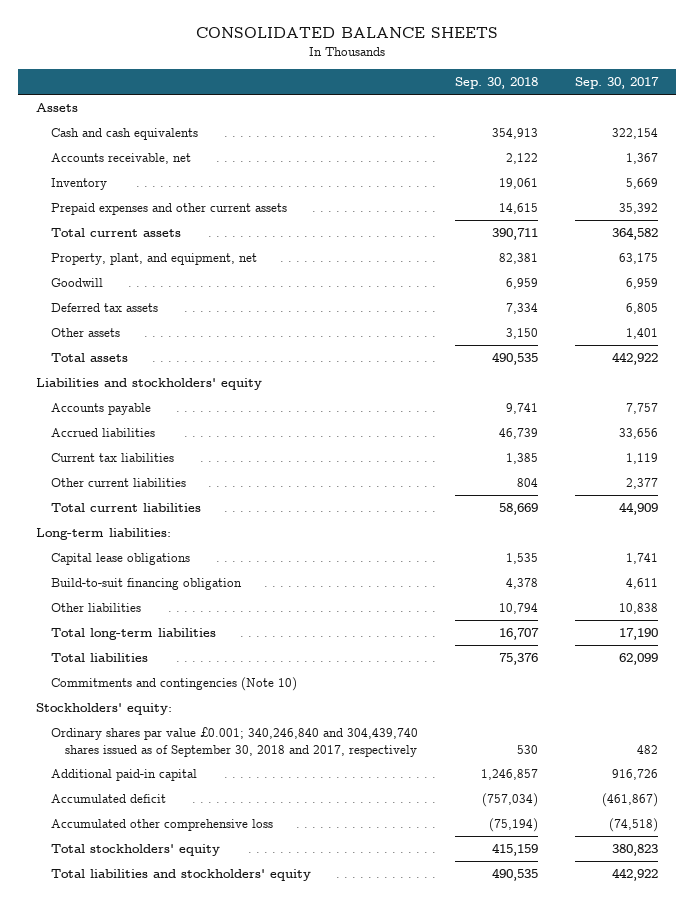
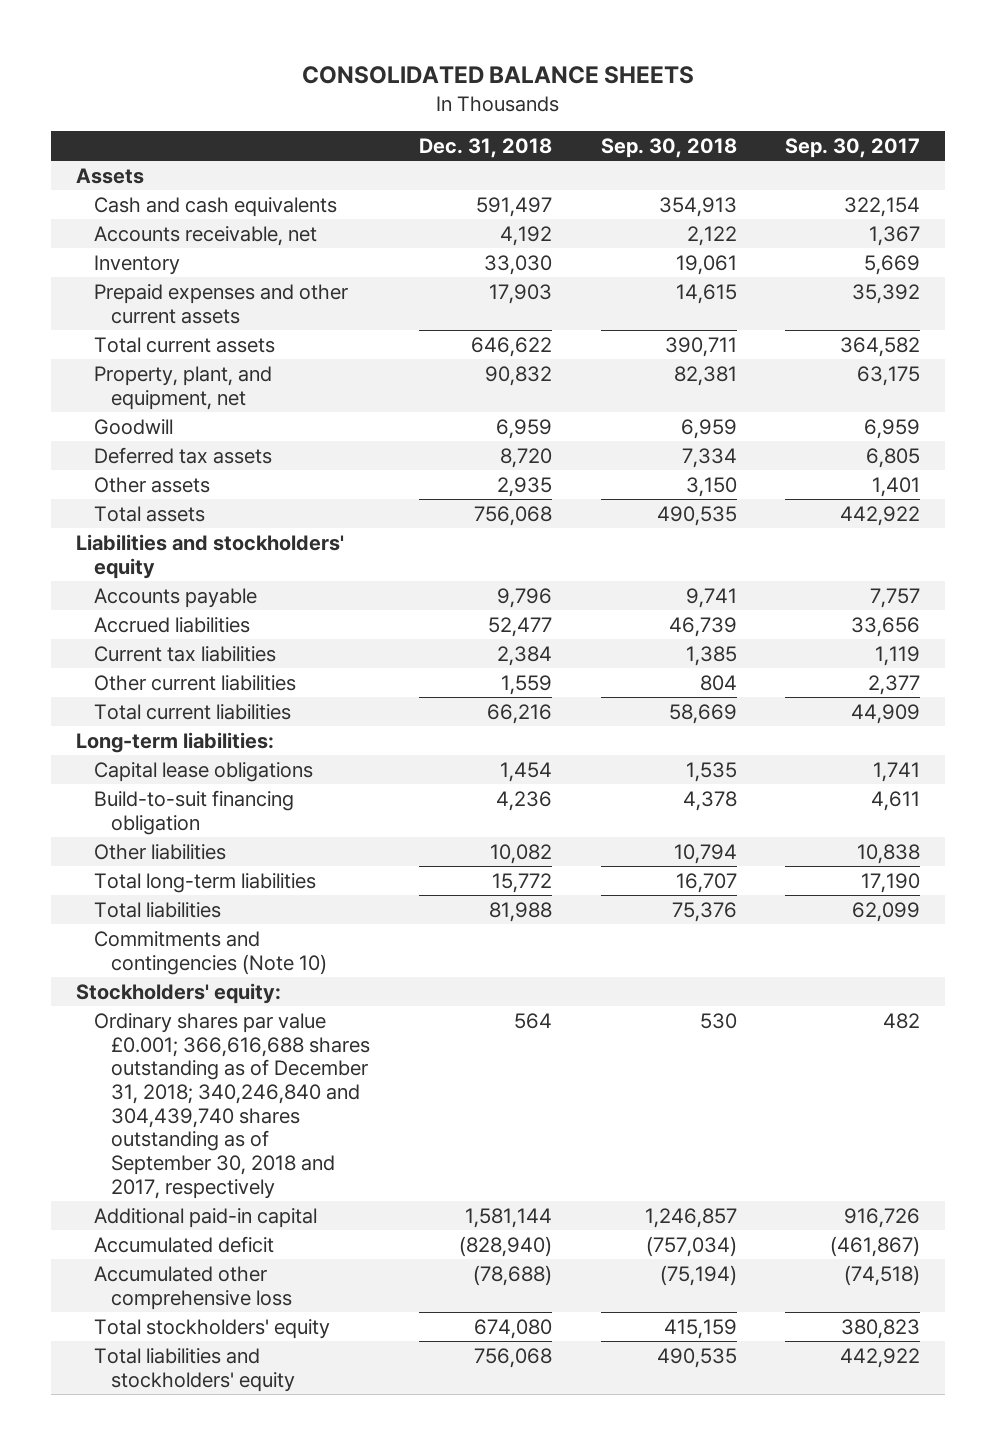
none -> [418,137,552,158] Dec. 31, 2018
[50,726,418,757] Ordinary shares par value £0.001; 340,246,840 and 304,439,740 shares issued as of September 30, 2018 and 2017, respectively -> [93,1012,371,1199] Ordinary shares par value £0.001; 366,616,688 shares outstanding as of December 31, 2018; 340,246,840 and 304,439,740 shares outstanding as of September 30, 2018 and 2017, respectively

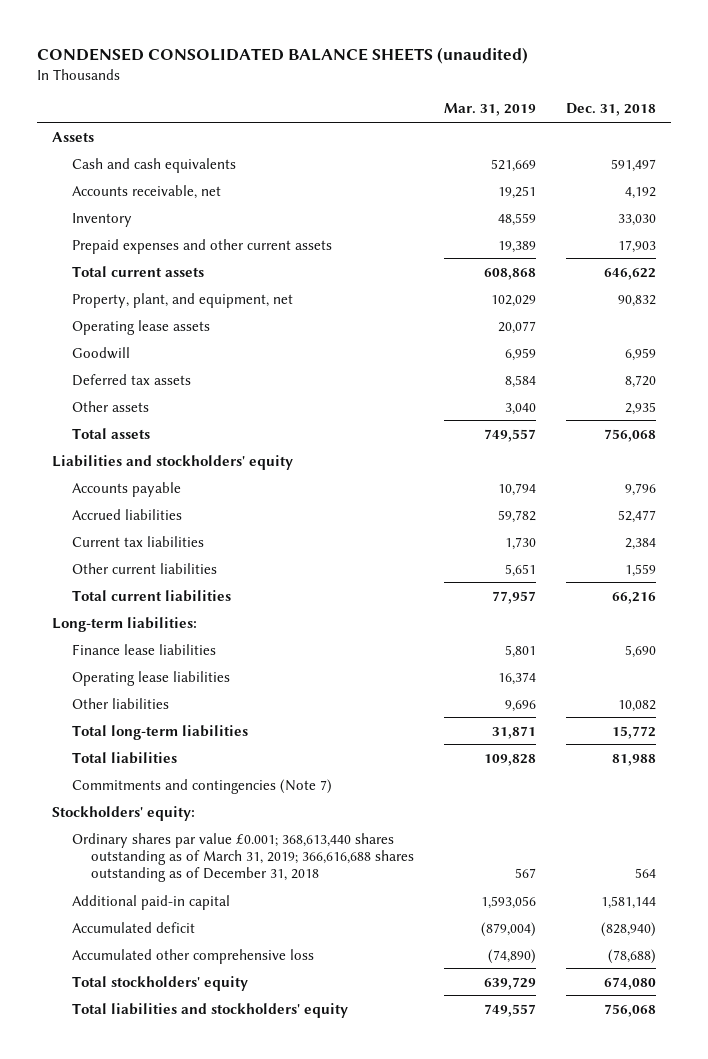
[302,66,695,85] CONSOLIDATED BALANCE SHEETS -> [36,46,528,64] CONDENSED CONSOLIDATED BALANCE SHEETS (unaudited)
[600,137,737,158] Sep. 30, 2018 -> none
[785,137,921,158] Sep. 30, 2017 -> none
none -> [443,103,536,117] Mar. 31, 2019
none -> [71,319,210,335] Operating lease assets
[93,761,313,782] Capital lease obligations -> none
[93,789,294,835] Build-to-suit financing obligation -> none
none -> [71,643,216,655] Finance lease liabilities
none -> [71,670,230,686] Operating lease liabilities
[93,930,328,975] Commitments and contingencies (Note 10) -> [71,778,332,794] Commitments and contingencies (Note 7)
[93,1012,371,1199] Ordinary shares par value £0.001; 366,616,688 shares outstanding as of December 31, 2018; 340,246,840 and 304,439,740 shares outstanding as of September 30, 2018 and 2017, respectively -> [71,832,415,883] Ordinary shares par value £0.001; 368,613,440 shares outstanding as of March 31, 2019; 366,616,688 shares outstanding as of December 31, 2018

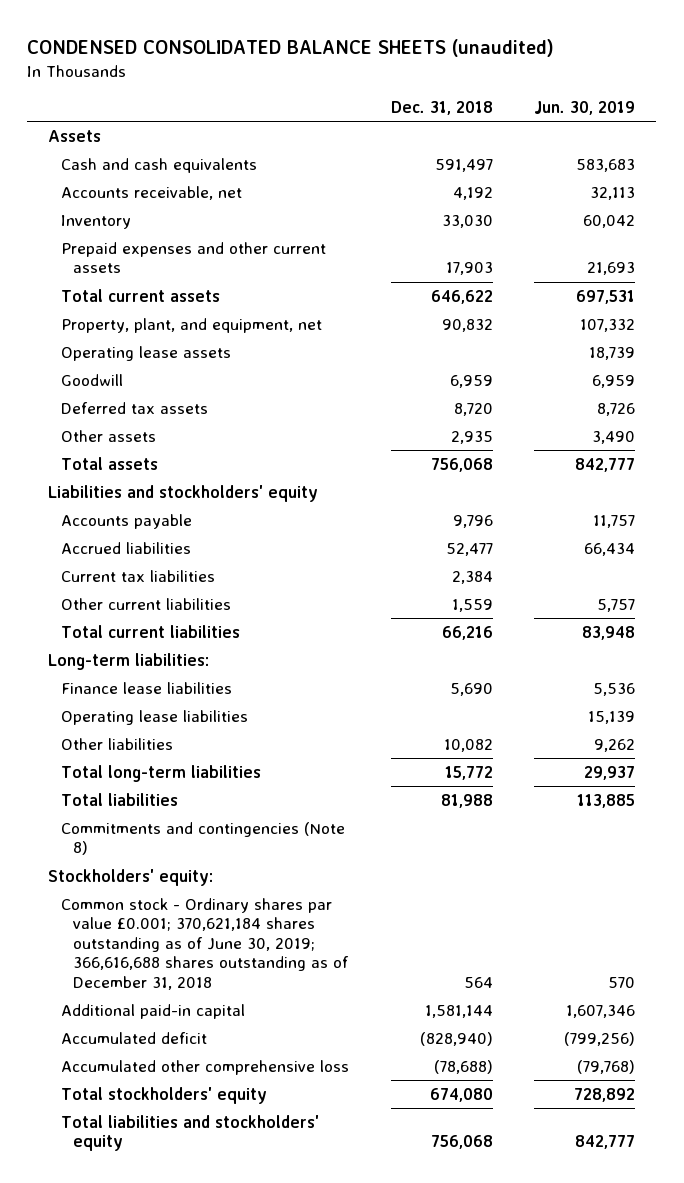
[443,103,536,117] Mar. 31, 2019 -> none
none -> [534,101,636,116] Jun. 30, 2019
[71,778,332,794] Commitments and contingencies (Note 7) -> [60,821,345,856] Commitments and contingencies (Note 8)
[71,832,415,883] Ordinary shares par value £0.001; 368,613,440 shares outstanding as of March 31, 2019; 366,616,688 shares outstanding as of December 31, 2018 -> [60,897,349,990] Common stock - Ordinary shares par value £0.001; 370,621,184 shares outstanding as of June 30, 2019; 366,616,688 shares outstanding as of December 31, 2018

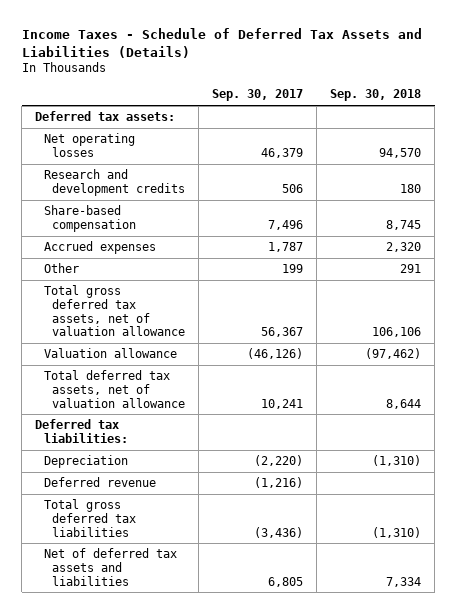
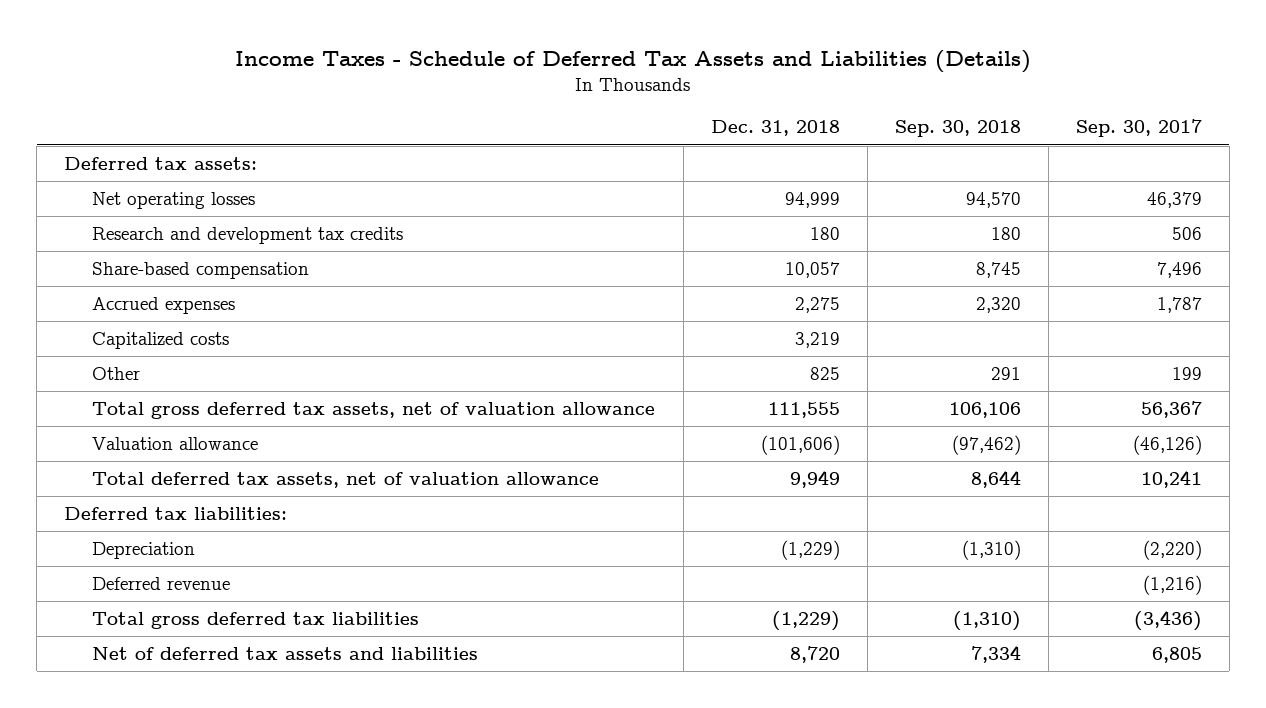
none -> [710,120,840,137] Dec. 31, 2018
[43,169,185,196] Research and development credits -> [92,227,404,245] Research and development tax credits
none -> [92,332,230,350] Capitalized costs

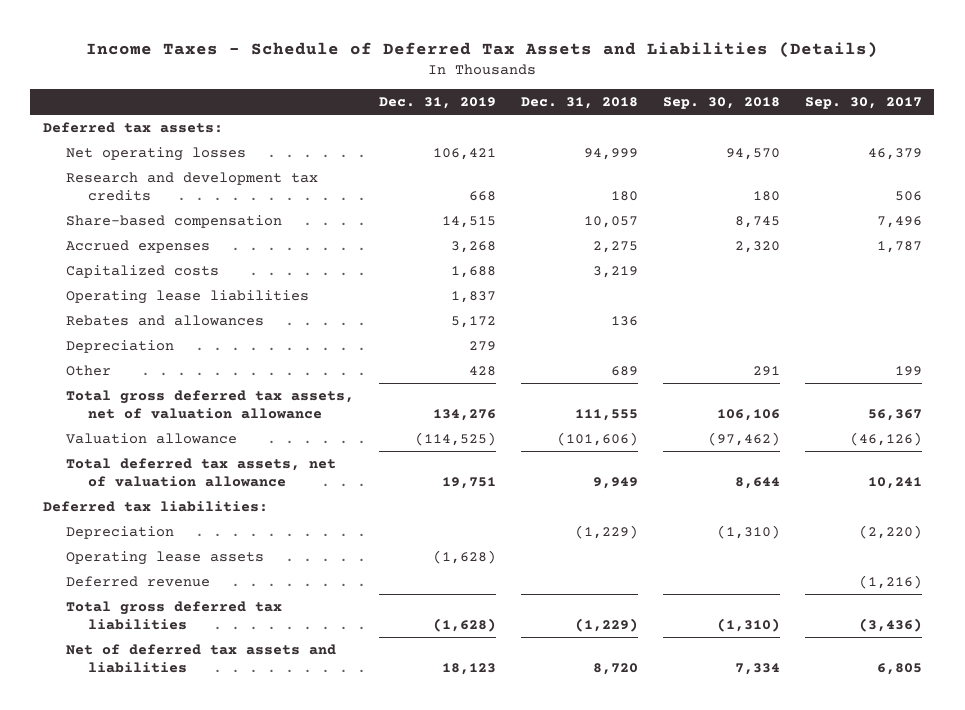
none -> [378,97,496,110] Dec. 31, 2019
none -> [65,289,309,304] Operating lease liabilities
none -> [65,314,264,326] Rebates and allowances
none -> [65,339,174,353] Depreciation
[809,367,840,381] 825 -> [610,365,638,376] 689
none -> [65,550,264,565] Operating lease assets

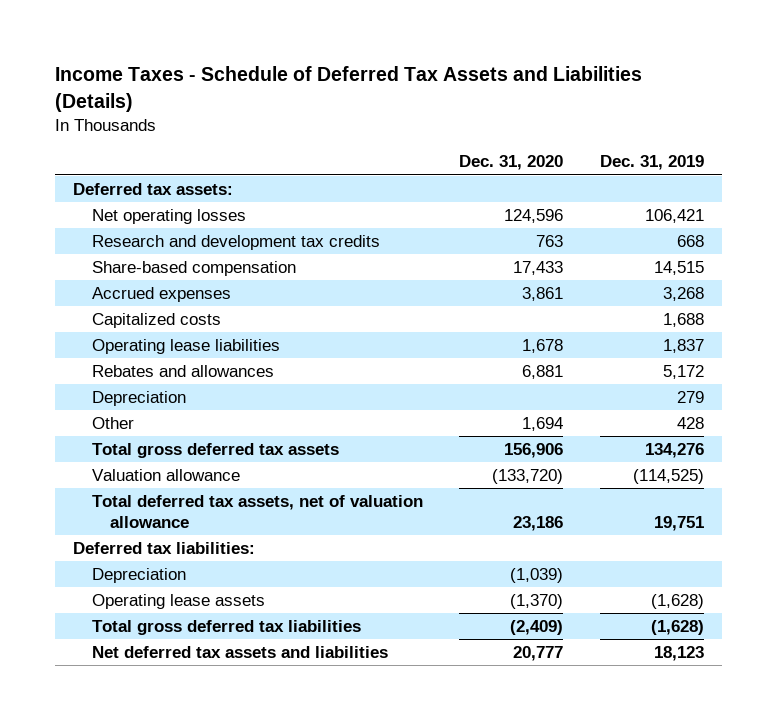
[520,97,638,110] Dec. 31, 2018 -> none
[662,97,780,110] Sep. 30, 2018 -> none
[804,97,922,110] Sep. 30, 2017 -> none
none -> [459,155,564,171] Dec. 31, 2020
[65,389,354,420] Total gross deferred tax assets, net of valuation allowance -> [91,443,339,459] Total gross deferred tax assets
[65,575,210,587] Deferred revenue -> none
[65,643,336,674] Net of deferred tax assets and liabilities -> [91,646,388,659] Net deferred tax assets and liabilities

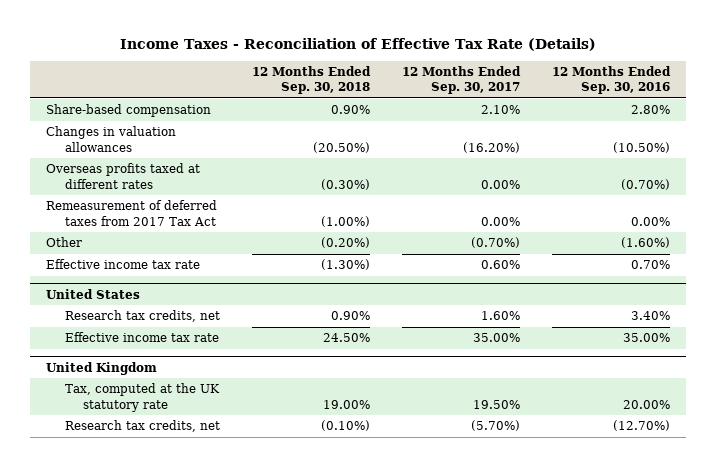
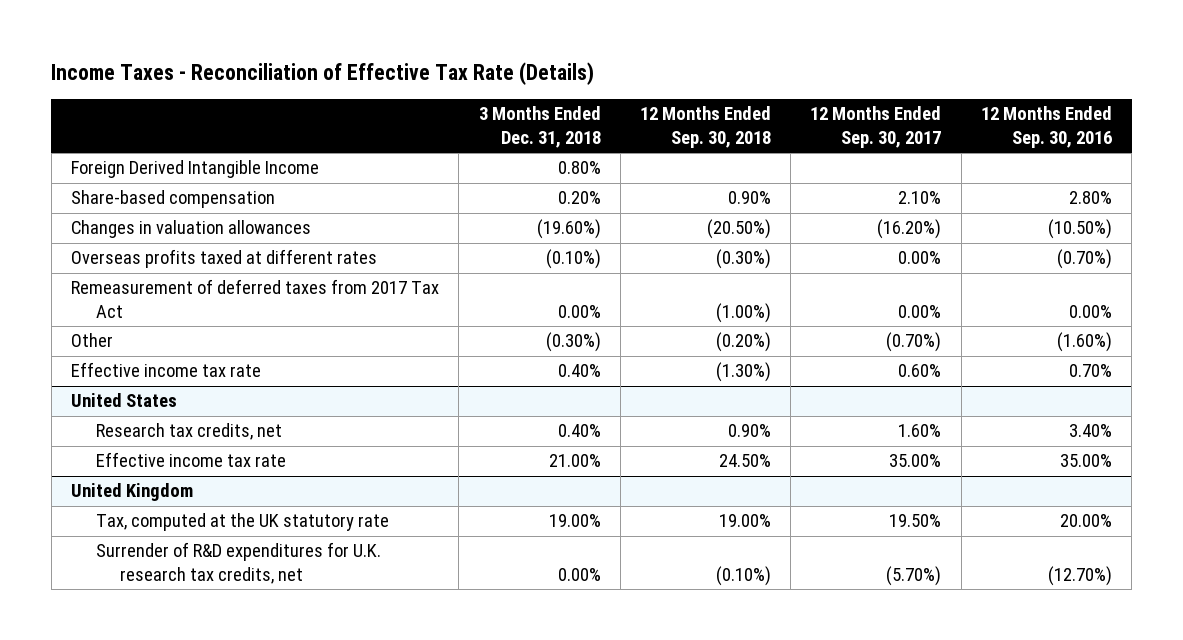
none -> [478,106,601,149] 3 Months Ended Dec. 31, 2018
none -> [71,160,320,179] Foreign Derived Intangible Income
[64,420,220,433] Research tax credits, net -> [95,542,381,585] Surrender of R&D expenditures for U.K. research tax credits, net

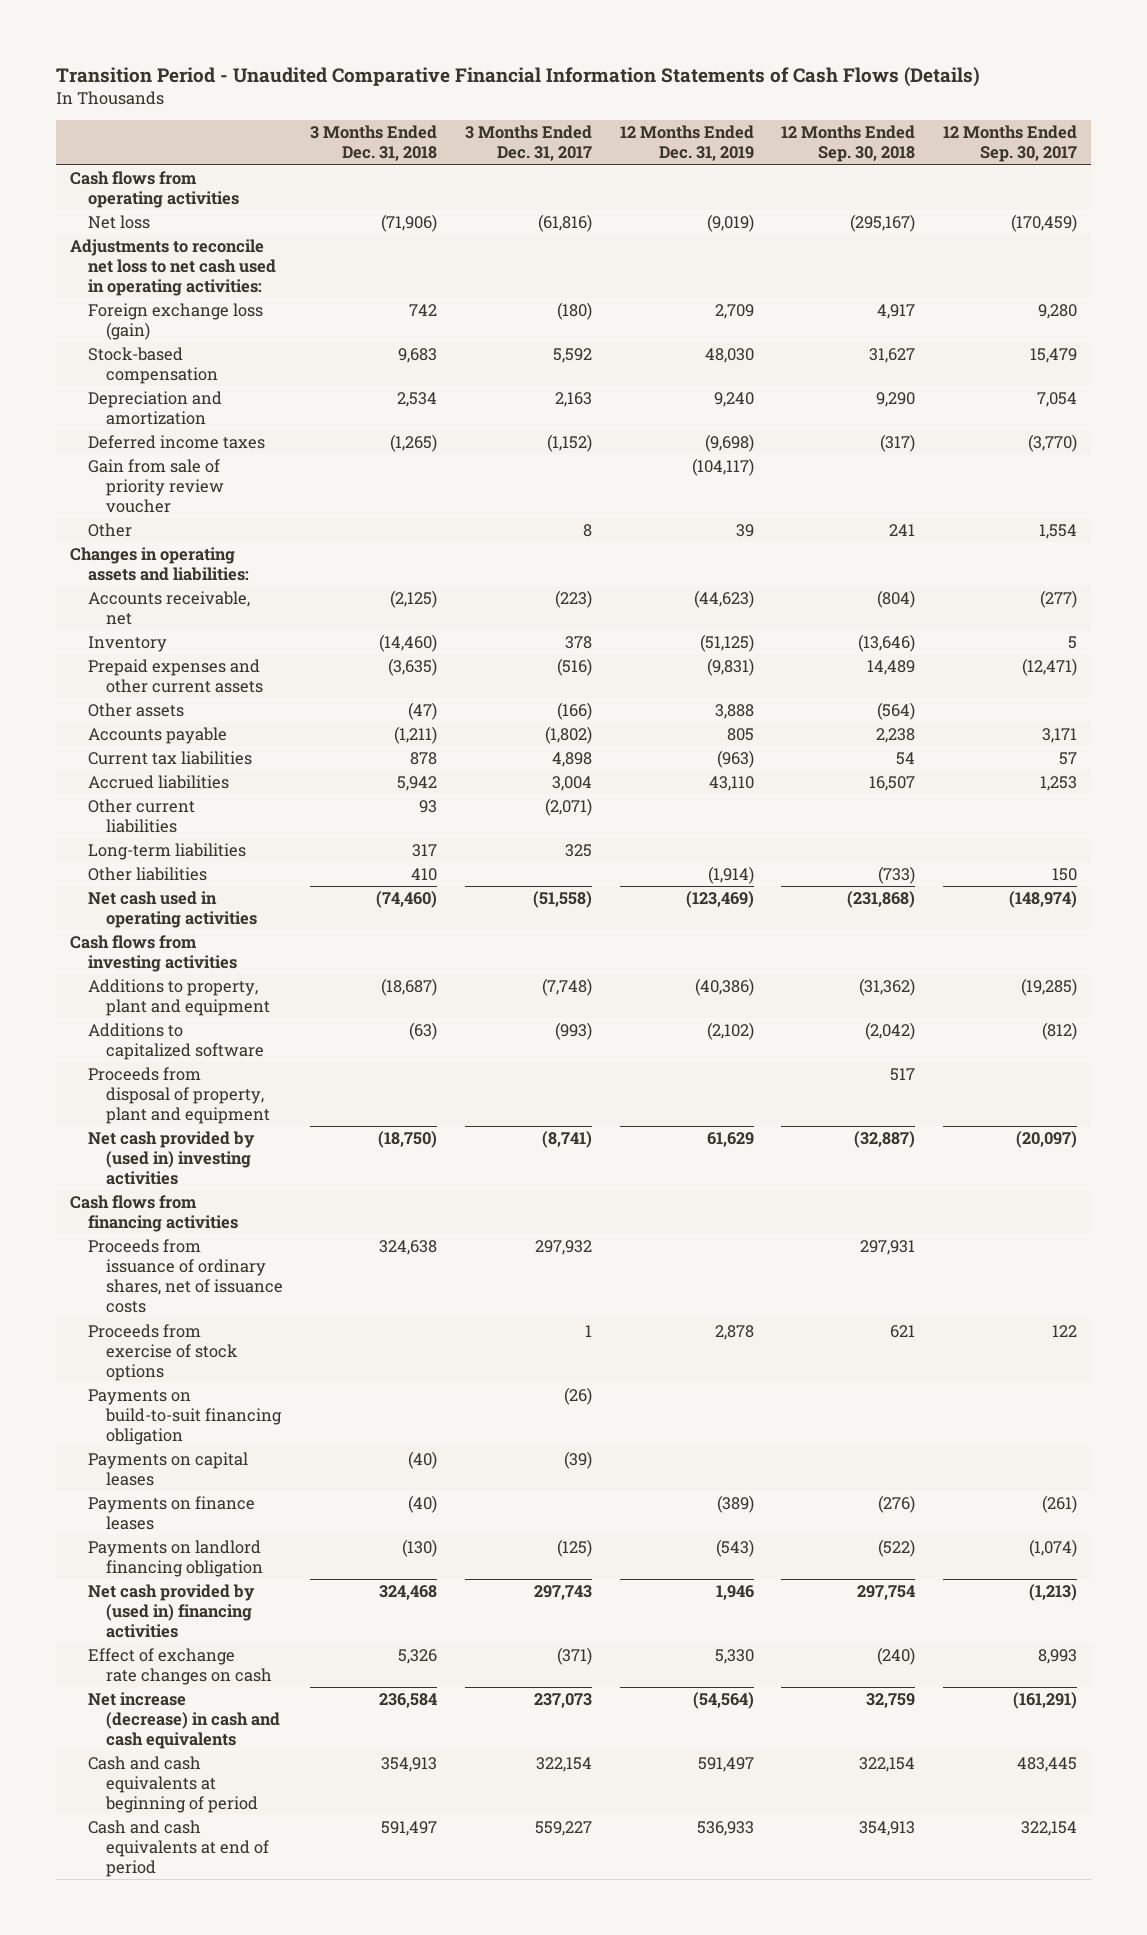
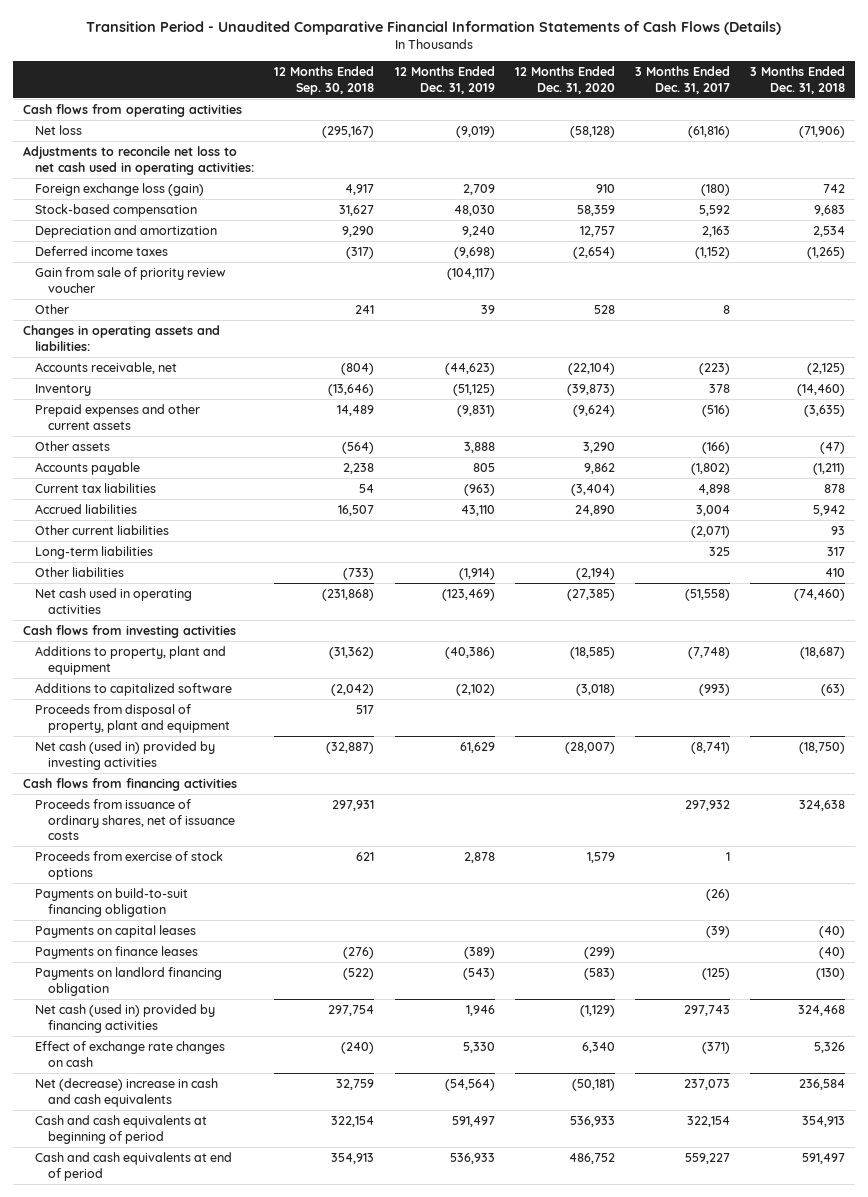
[942,125,1077,163] 12 Months Ended Sep. 30, 2017 -> none
none -> [514,65,615,94] 12 Months Ended Dec. 31, 2020
[87,1130,255,1186] Net cash provided by (used in) investing activities -> [35,740,216,770] Net cash (used in) provided by investing activities
[87,1583,255,1639] Net cash provided by (used in) financing activities -> [35,1003,216,1033] Net cash (used in) provided by financing activities
[87,1691,280,1750] Net increase (decrease) in cash and cash equivalents -> [35,1077,219,1107] Net (decrease) increase in cash and cash equivalents

